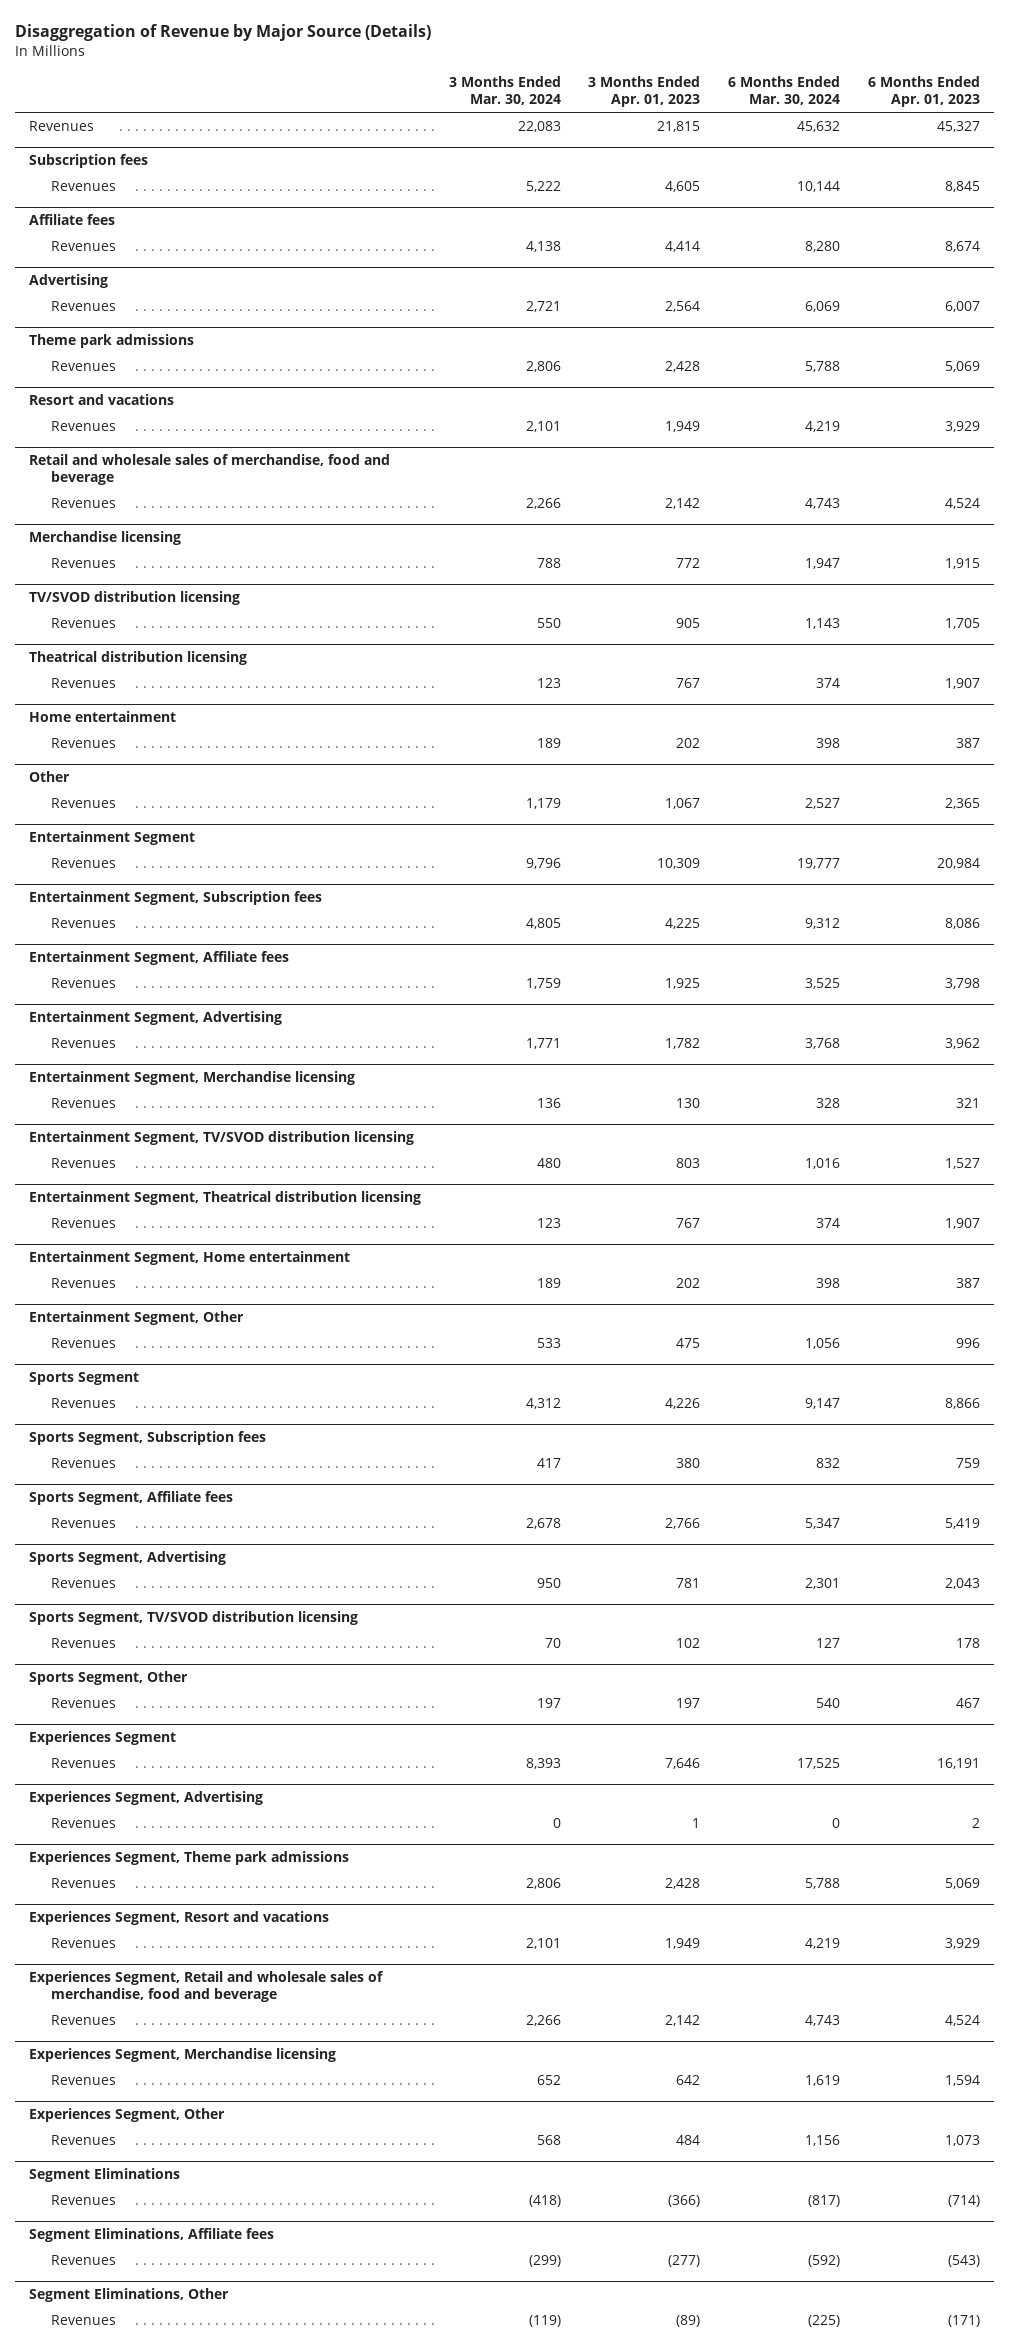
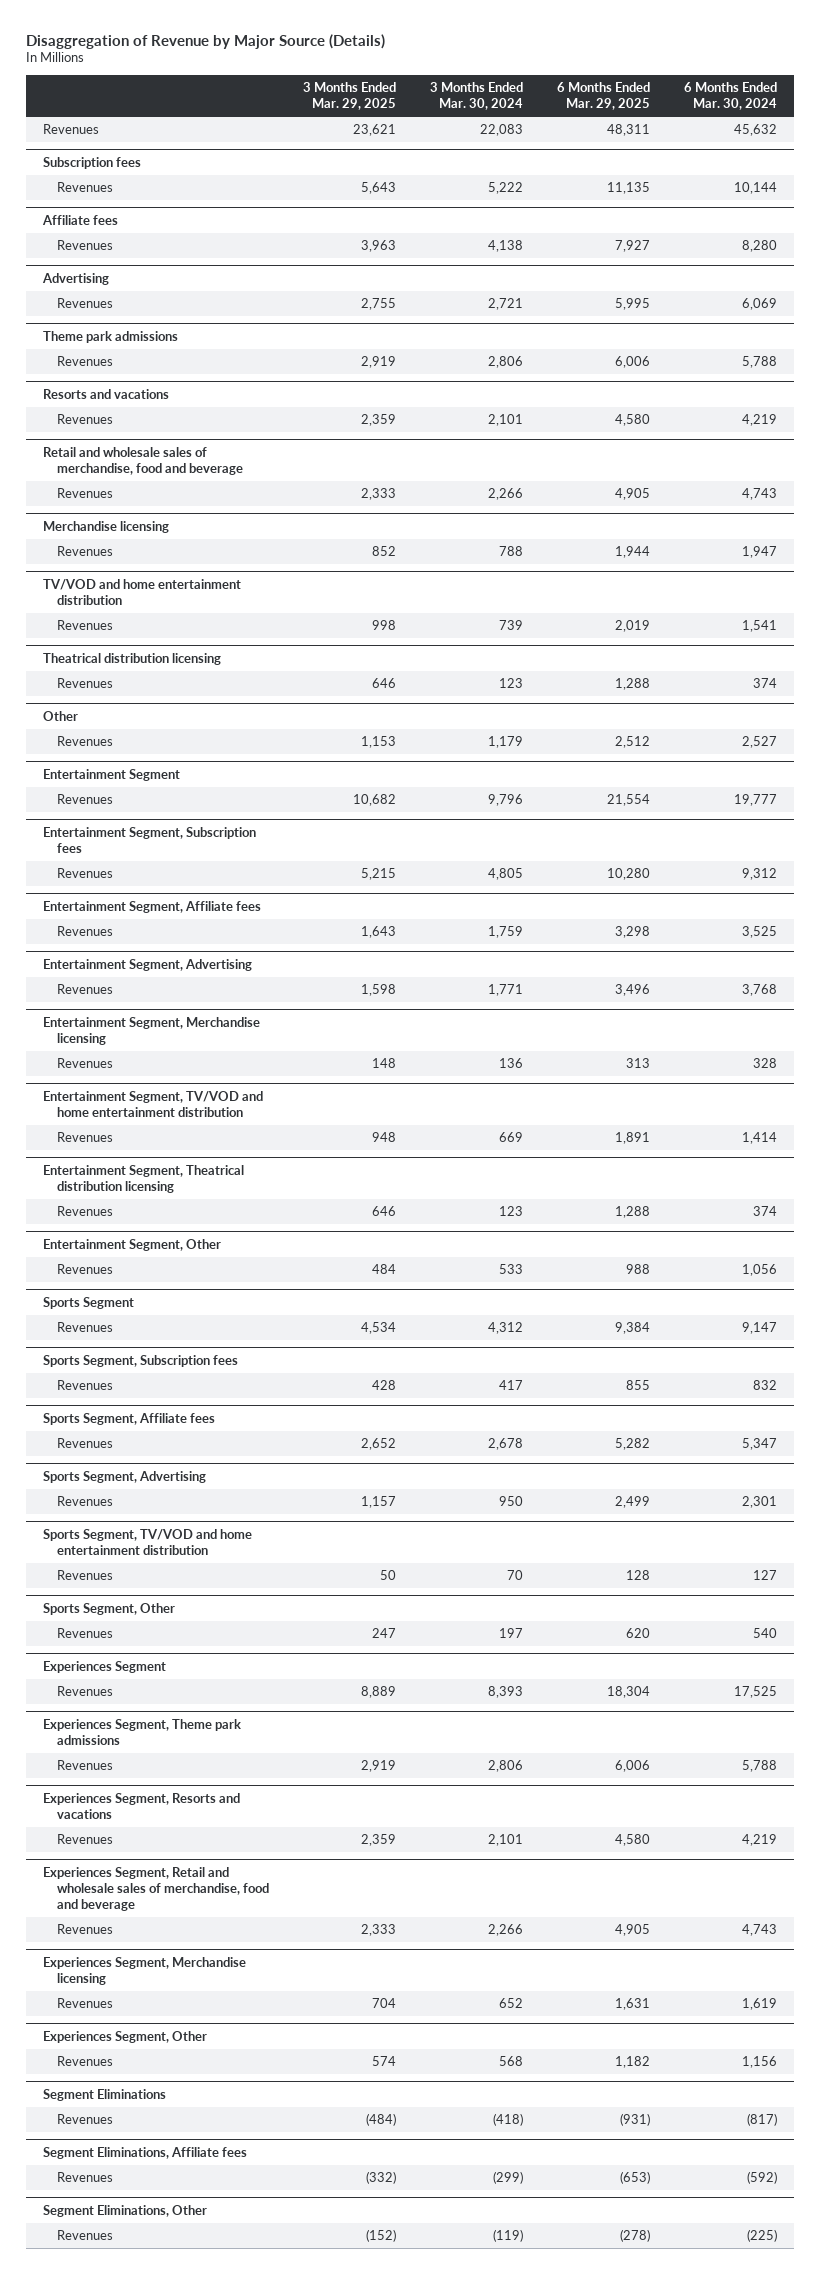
[588,76,701,108] 3 Months Ended Apr. 01, 2023 -> none
[867,76,980,108] 6 Months Ended Apr. 01, 2023 -> none
none -> [302,82,396,110] 3 Months Ended Mar. 29, 2025
none -> [556,82,650,110] 6 Months Ended Mar. 29, 2025
[29,394,175,406] Resort and vacations -> [43,389,170,400] Resorts and vacations
[29,591,241,606] TV/SVOD distribution licensing -> none
none -> [43,579,242,606] TV/VOD and home entertainment distribution
[536,617,561,628] 550 -> [498,620,523,631] 739
[805,617,841,629] 1,143 -> [741,620,777,633] 1,541
[29,711,177,723] Home entertainment -> none
[50,737,116,748] Revenues -> none
[29,1131,415,1146] Entertainment Segment, TV/SVOD distribution licensing -> none
none -> [43,1091,264,1118] Entertainment Segment, TV/VOD and home entertainment distribution
[536,1157,561,1168] 480 -> [498,1132,523,1143] 669
[805,1157,841,1169] 1,016 -> [741,1132,777,1145] 1,414
[29,1251,351,1266] Entertainment Segment, Home entertainment -> none
[50,1277,116,1288] Revenues -> none
[29,1611,359,1626] Sports Segment, TV/SVOD distribution licensing -> none
none -> [43,1529,253,1556] Sports Segment, TV/VOD and home entertainment distribution
[29,1791,264,1806] Experiences Segment, Advertising -> none
[50,1817,116,1828] Revenues -> none
[29,1911,330,1926] Experiences Segment, Resort and vacations -> [43,1793,241,1820] Experiences Segment, Resorts and vacations

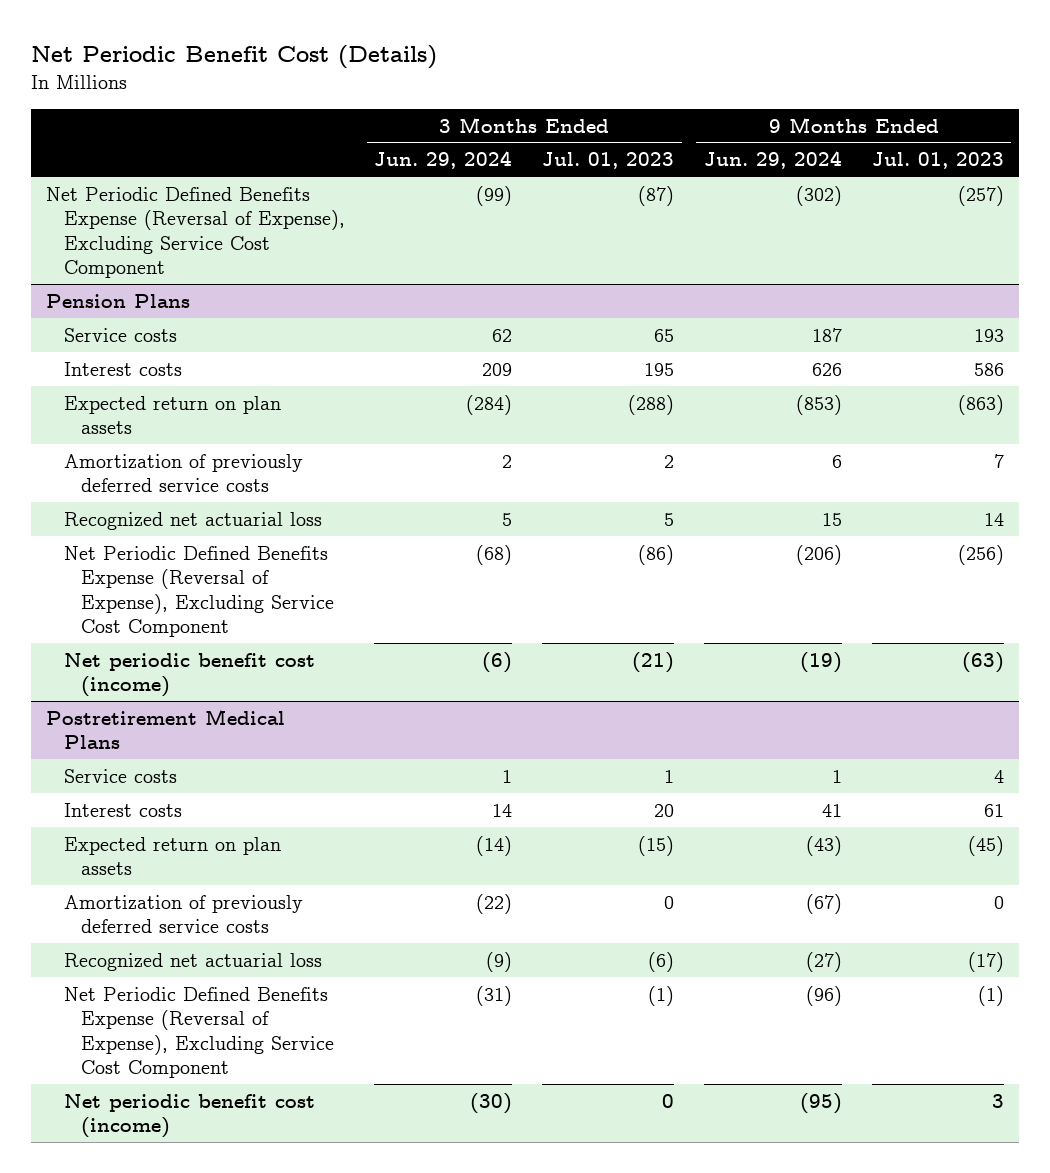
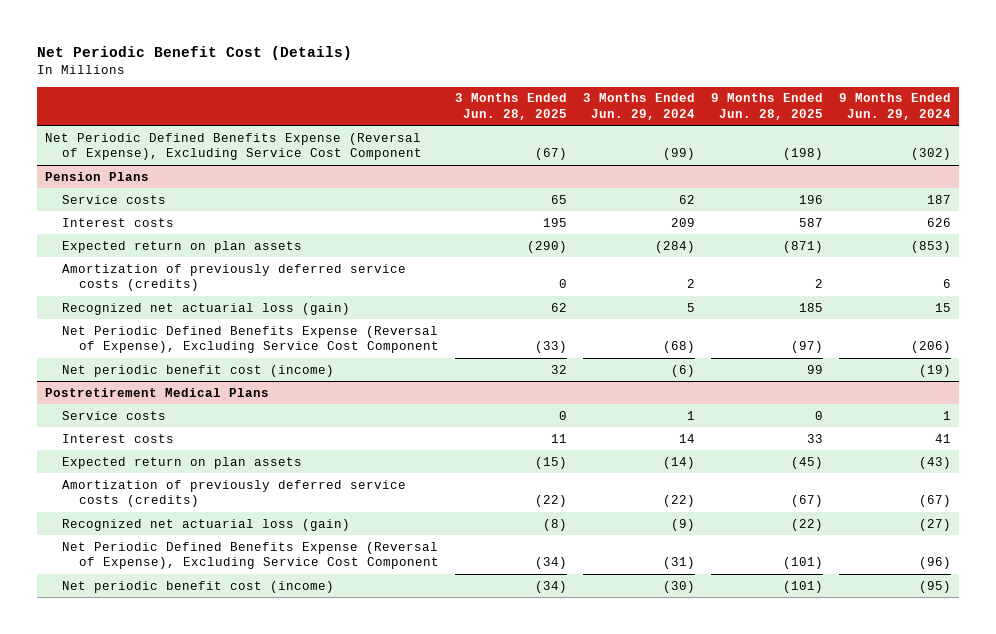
[542,152,675,170] Jul. 01, 2023 -> none
[871,152,1004,170] Jul. 01, 2023 -> none
none -> [455,93,568,121] 3 Months Ended Jun. 28, 2025
none -> [710,93,823,121] 9 Months Ended Jun. 28, 2025
[63,453,303,493] Amortization of previously deferred service costs -> [62,263,407,292] Amortization of previously deferred service costs (credits)
[63,511,322,530] Recognized net actuarial loss -> [62,302,351,315] Recognized net actuarial loss (gain)
[63,894,303,934] Amortization of previously deferred service costs -> [62,479,407,508] Amortization of previously deferred service costs (credits)
[63,952,322,971] Recognized net actuarial loss -> [62,518,351,531] Recognized net actuarial loss (gain)

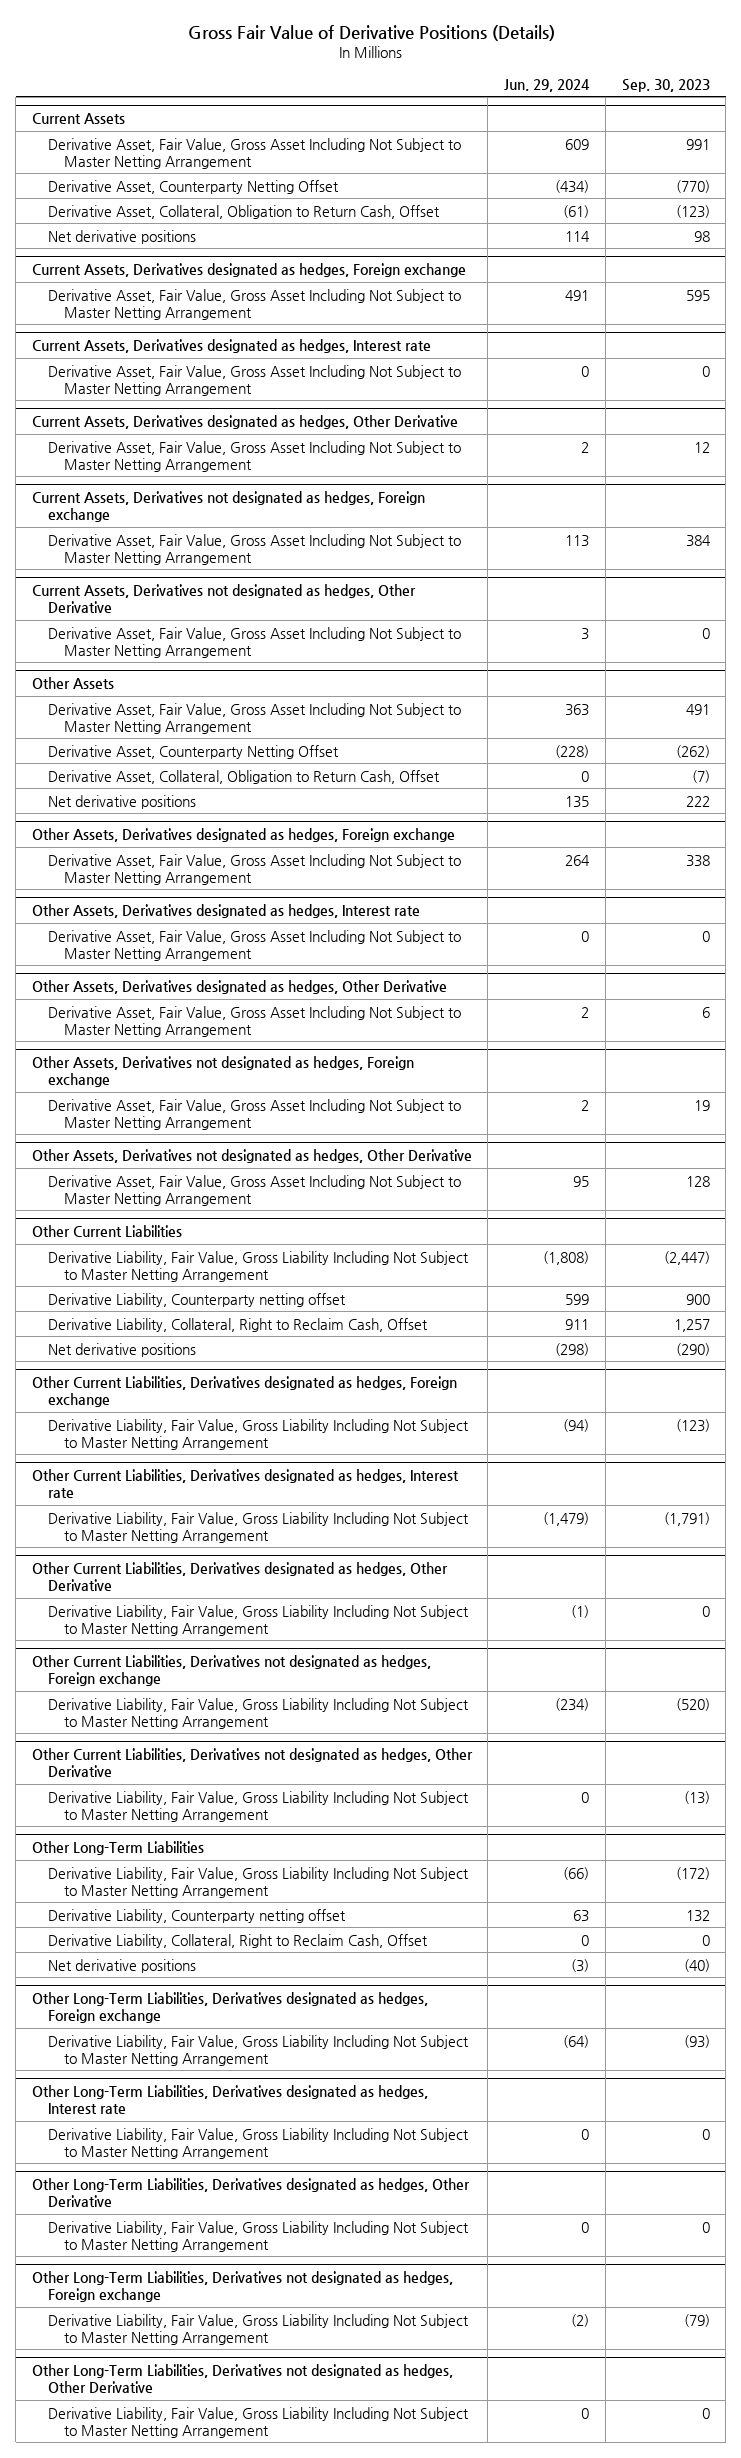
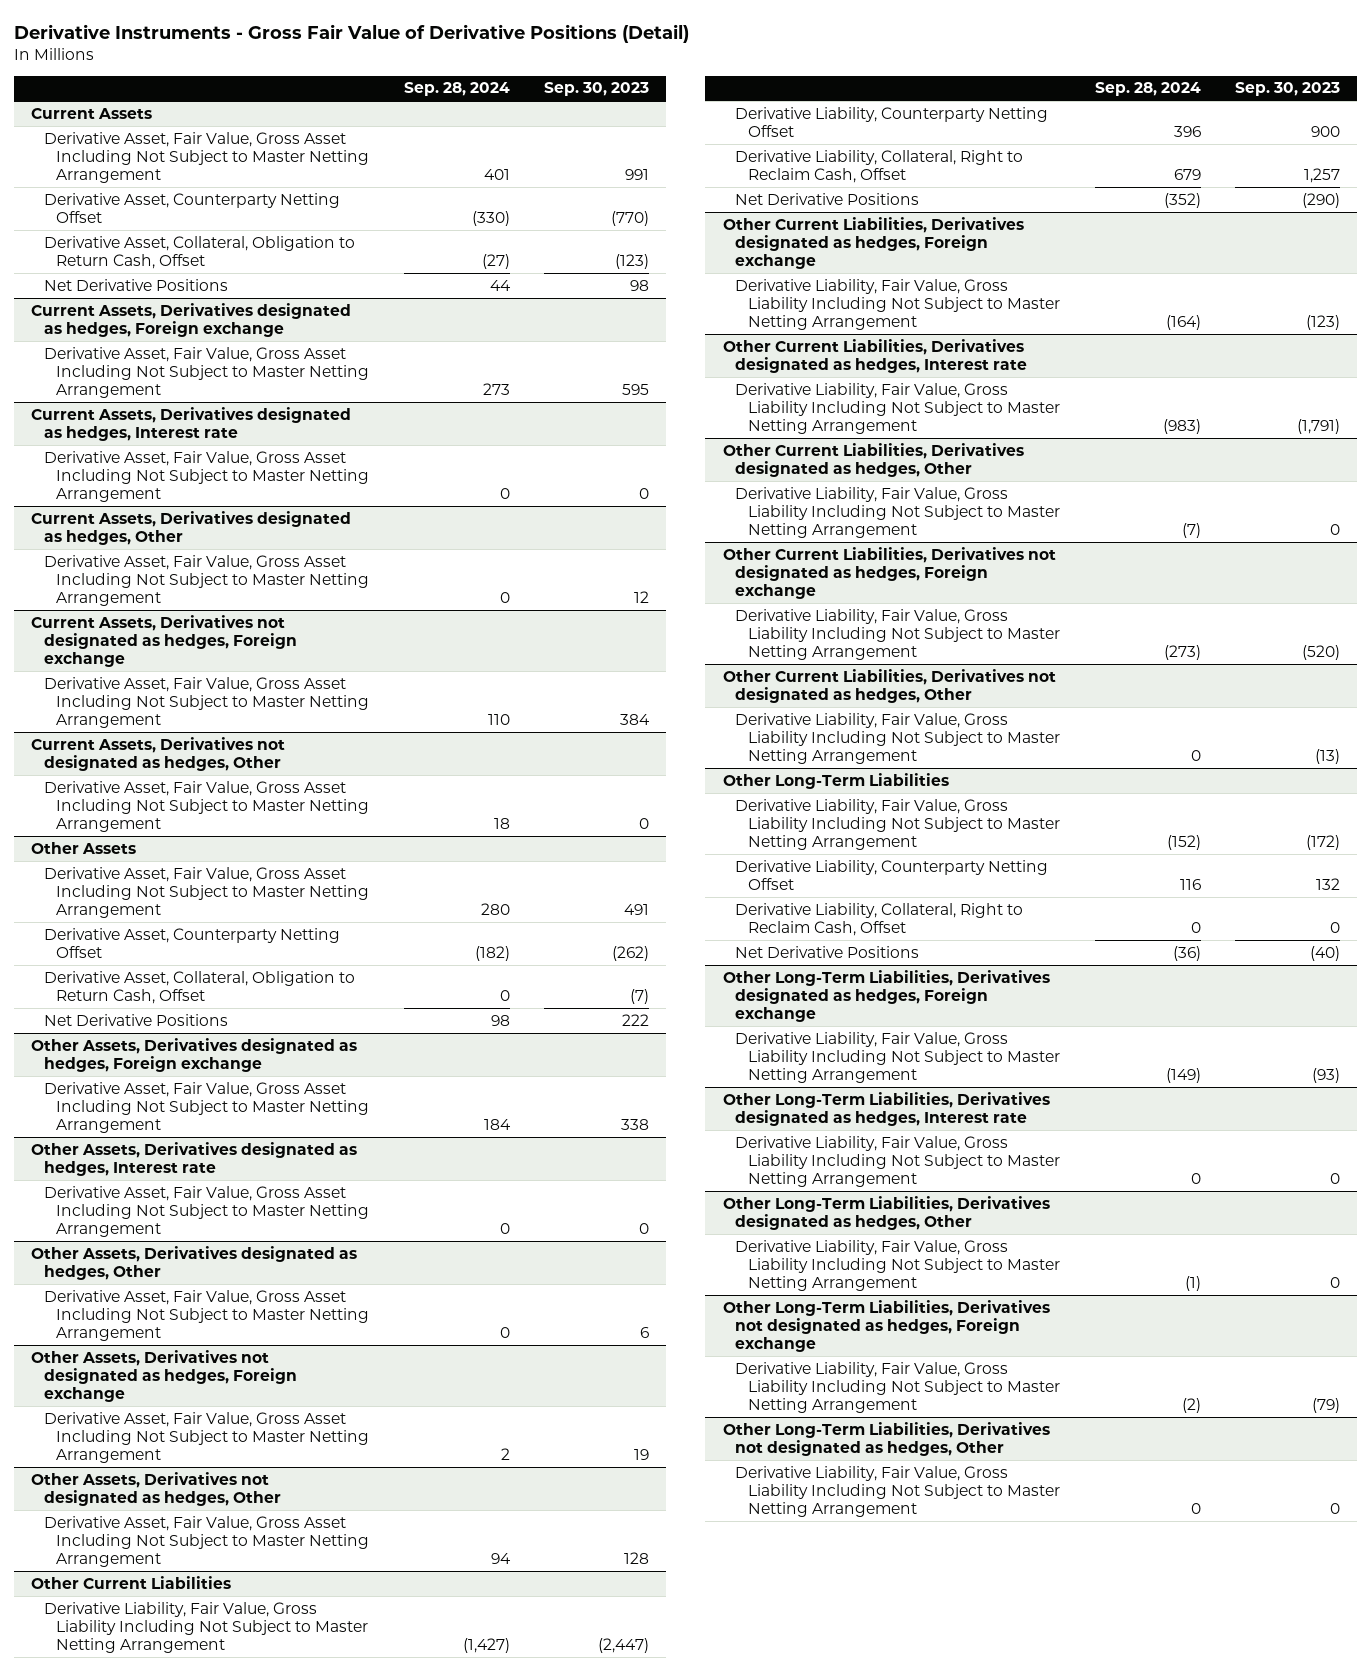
[187,24,555,41] Gross Fair Value of Derivative Positions (Details) -> [14,23,690,43] Derivative Instruments - Gross Fair Value of Derivative Positions (Detail)
[504,78,591,92] Jun. 29, 2024 -> none
none -> [403,82,510,97] Sep. 28, 2024
[48,229,197,244] Net derivative positions -> [43,278,228,291] Net Derivative Positions
[31,415,458,430] Current Assets, Derivatives designated as hedges, Other Derivative -> [31,510,352,546] Current Assets, Derivatives designated as hedges, Other
[31,584,416,614] Current Assets, Derivatives not designated as hedges, Other Derivative -> [31,736,286,772] Current Assets, Derivatives not designated as hedges, Other
[48,794,197,809] Net derivative positions -> [43,1013,228,1026] Net Derivative Positions
[31,980,447,995] Other Assets, Derivatives designated as hedges, Other Derivative -> [31,1245,358,1281] Other Assets, Derivatives designated as hedges, Other
[31,1149,472,1164] Other Assets, Derivatives not designated as hedges, Other Derivative -> [31,1471,281,1507] Other Assets, Derivatives not designated as hedges, Other
[48,1292,347,1307] Derivative Liability, Counterparty netting offset -> [735,106,1049,138] Derivative Liability, Counterparty Netting Offset
[48,1342,197,1357] Net derivative positions -> [735,192,920,205] Net Derivative Positions
[31,1562,448,1592] Other Current Liabilities, Derivatives designated as hedges, Other Derivative -> [722,442,1024,478] Other Current Liabilities, Derivatives designated as hedges, Other
[31,1748,473,1778] Other Current Liabilities, Derivatives not designated as hedges, Other Derivative -> [722,668,1056,704] Other Current Liabilities, Derivatives not designated as hedges, Other
[48,1908,347,1923] Derivative Liability, Counterparty netting offset -> [735,859,1049,891] Derivative Liability, Counterparty Netting Offset
[48,1958,197,1973] Net derivative positions -> [735,945,920,958] Net Derivative Positions
[31,2178,470,2208] Other Long-Term Liabilities, Derivatives designated as hedges, Other Derivative -> [722,1195,1050,1231] Other Long-Term Liabilities, Derivatives designated as hedges, Other
[31,2364,453,2394] Other Long-Term Liabilities, Derivatives not designated as hedges, Other Derivative -> [722,1421,1050,1457] Other Long-Term Liabilities, Derivatives not designated as hedges, Other

